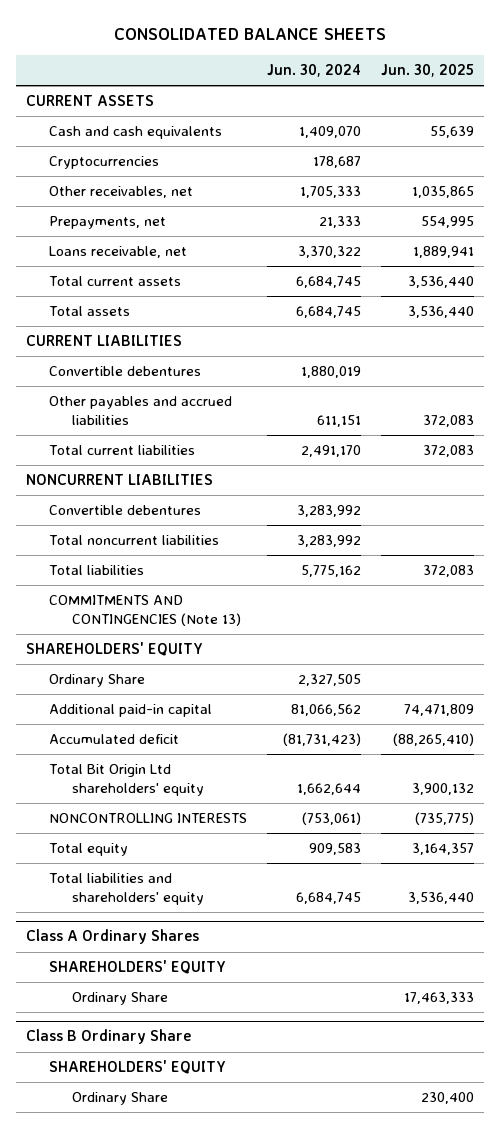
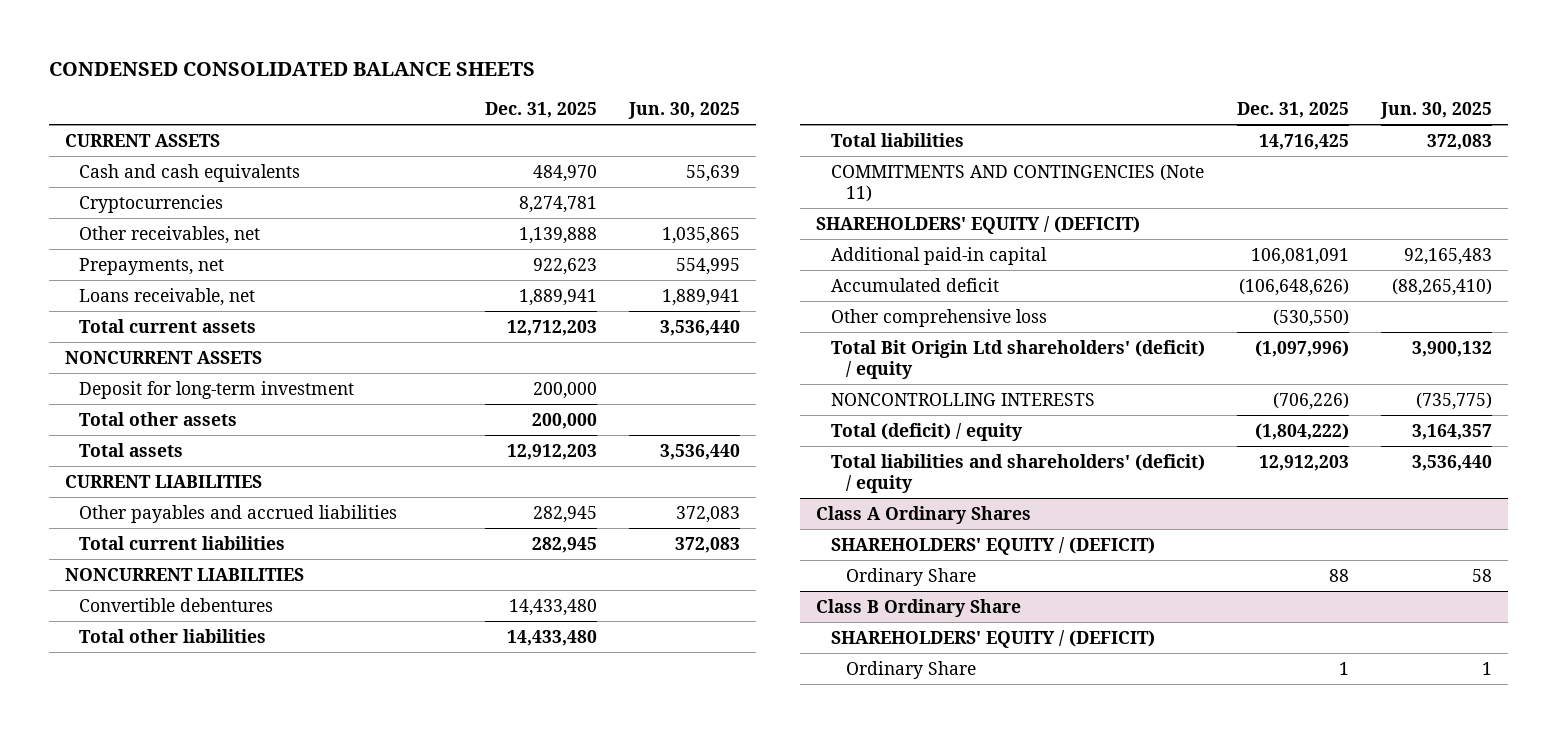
[114,27,387,40] CONSOLIDATED BALANCE SHEETS -> [48,61,535,76] CONDENSED CONSOLIDATED BALANCE SHEETS
[267,63,362,77] Jun. 30, 2024 -> none
none -> [485,101,598,118] Dec. 31, 2025
none -> [64,350,262,364] NONCURRENT ASSETS
none -> [79,380,355,399] Deposit for long-term investment
none -> [79,411,238,426] Total other assets
[49,366,202,377] Convertible debentures -> none
[49,535,220,546] Total noncurrent liabilities -> [79,628,267,643] Total other liabilities
[49,674,146,688] Ordinary Share -> none
[49,595,242,626] COMMITMENTS AND CONTINGENCIES (Note 13) -> [830,163,1204,203] COMMITMENTS AND CONTINGENCIES (Note 11)
[26,642,204,657] SHAREHOLDERS' EQUITY -> [815,215,1140,234] SHAREHOLDERS' EQUITY / (DEFICIT)
[404,704,475,717] 74,471,809 -> [1403,247,1492,265] 92,165,483
none -> [830,308,1047,327] Other comprehensive loss
[49,764,205,796] Total Bit Origin Ltd shareholders' equity -> [830,339,1205,380] Total Bit Origin Ltd shareholders' (deficit) / equity
[49,843,129,857] Total equity -> [830,422,1023,441] Total (deficit) / equity
[49,873,205,905] Total liabilities and shareholders' equity -> [830,453,1205,494] Total liabilities and shareholders' (deficit) / equity
[49,960,227,975] SHAREHOLDERS' EQUITY -> [830,536,1155,555] SHAREHOLDERS' EQUITY / (DEFICIT)
[404,992,475,1005] 17,463,333 -> [1471,568,1492,582] 58
[49,1060,227,1075] SHAREHOLDERS' EQUITY -> [830,629,1155,648] SHAREHOLDERS' EQUITY / (DEFICIT)
[421,1092,475,1105] 230,400 -> [1481,661,1492,675] 1

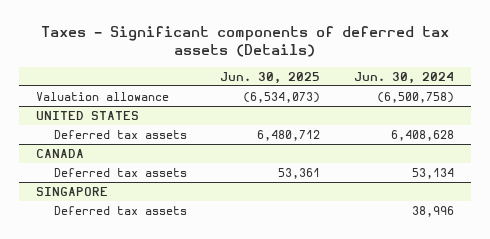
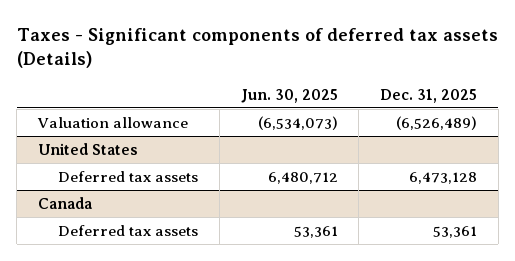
[354,71,455,84] Jun. 30, 2024 -> none
none -> [379,88,477,103] Dec. 31, 2025
[36,110,140,120] UNITED STATES -> [37,142,138,155] United States
[36,148,85,158] CANADA -> [37,196,92,209] Canada
[36,186,109,196] SINGAPORE -> none
[53,205,187,215] Deferred tax assets -> none

